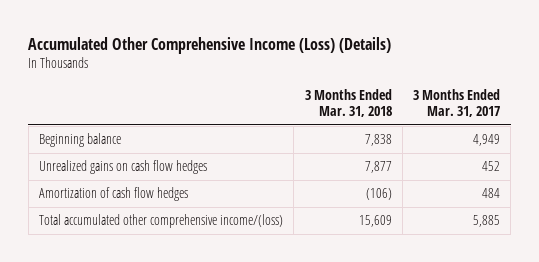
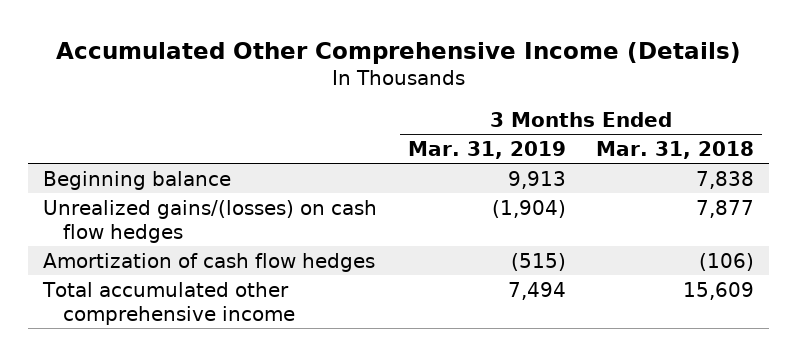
[28,36,392,54] Accumulated Other Comprehensive Income (Loss) (Details) -> [55,41,741,64] Accumulated Other Comprehensive Income (Details)
[413,88,501,118] 3 Months Ended Mar. 31, 2017 -> none
none -> [407,140,566,159] Mar. 31, 2019
[39,160,208,175] Unrealized gains on cash flow hedges -> [43,199,378,243] Unrealized gains/(losses) on cash flow hedges
[39,214,284,229] Total accumulated other comprehensive income/(loss) -> [42,281,295,325] Total accumulated other comprehensive income

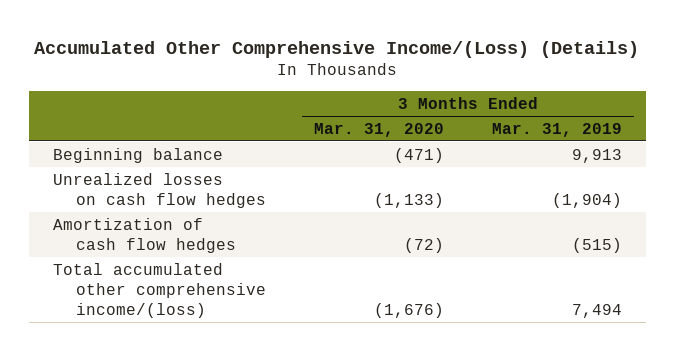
[55,41,741,64] Accumulated Other Comprehensive Income (Details) -> [34,40,640,58] Accumulated Other Comprehensive Income/(Loss) (Details)
[595,140,754,159] Mar. 31, 2018 -> none
none -> [314,122,445,137] Mar. 31, 2020
[43,199,378,243] Unrealized gains/(losses) on cash flow hedges -> [52,172,266,208] Unrealized losses on cash flow hedges
[42,281,295,325] Total accumulated other comprehensive income -> [52,262,266,318] Total accumulated other comprehensive income/(loss)

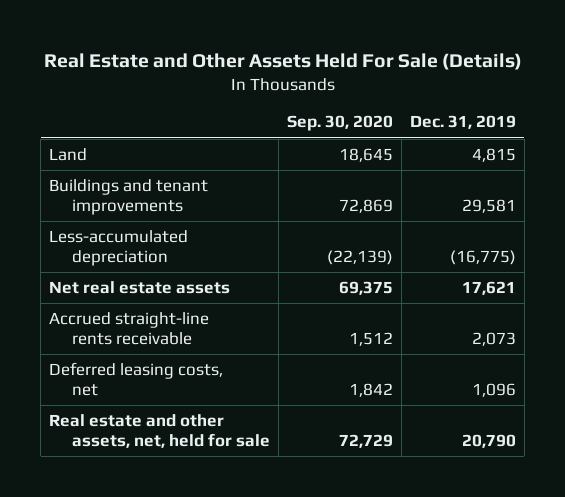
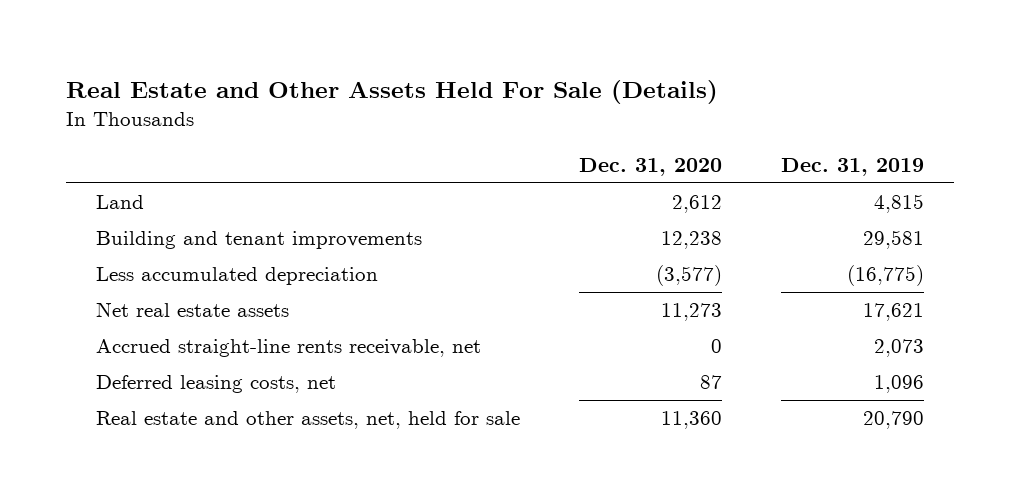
[286,115,393,132] Sep. 30, 2020 -> none
none -> [578,158,722,177] Dec. 31, 2020
[49,179,209,215] Buildings and tenant improvements -> [95,231,422,250] Building and tenant improvements
[49,230,189,266] Less-accumulated depreciation -> [95,267,378,286] Less accumulated depreciation
[49,312,210,345] Accrued straight-line rents receivable -> [95,339,481,358] Accrued straight-line rents receivable, net

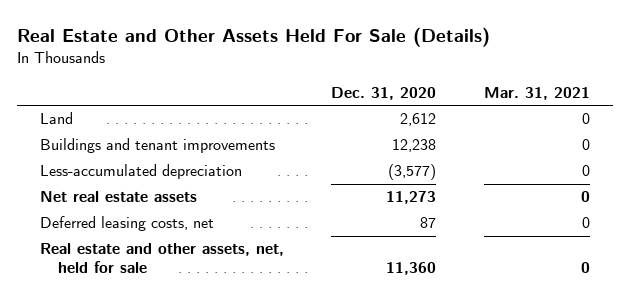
[780,158,924,177] Dec. 31, 2019 -> none
none -> [483,86,590,100] Mar. 31, 2021
[95,231,422,250] Building and tenant improvements -> [40,138,276,154] Buildings and tenant improvements
[95,267,378,286] Less accumulated depreciation -> [40,164,243,180] Less-accumulated depreciation
[95,339,481,358] Accrued straight-line rents receivable, net -> none

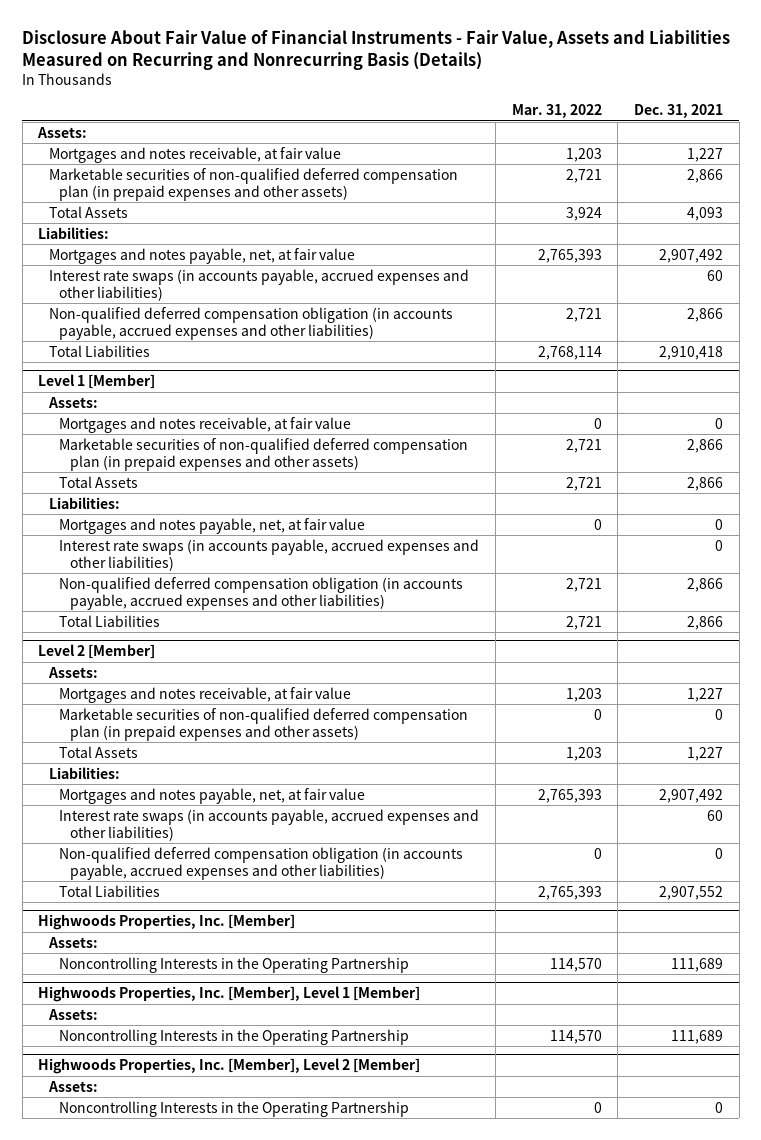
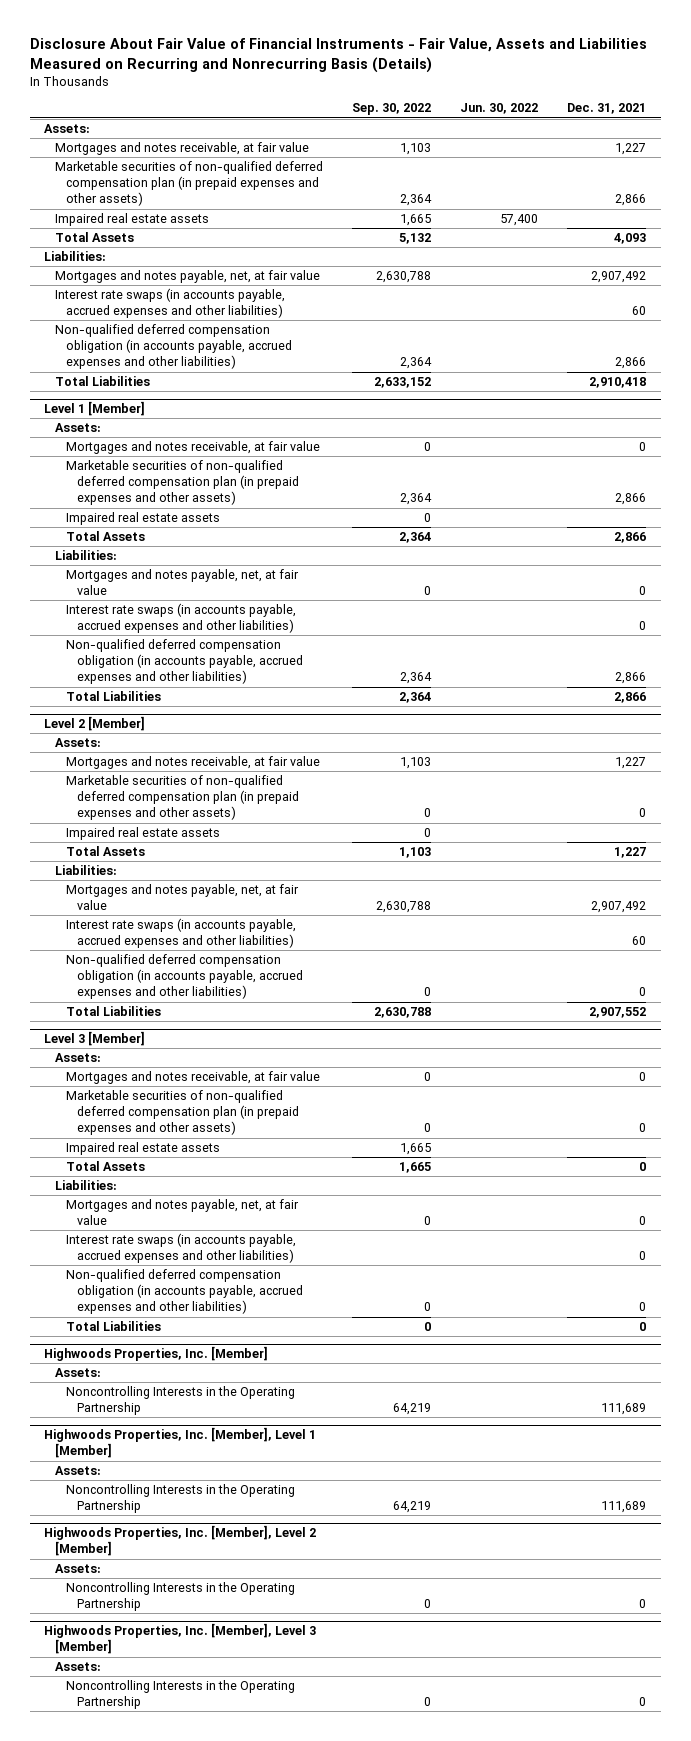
[511,104,602,119] Mar. 31, 2022 -> none
none -> [352,103,432,116] Sep. 30, 2022
none -> [460,103,539,115] Jun. 30, 2022
none -> [55,213,210,227] Impaired real estate assets
none -> [66,512,221,526] Impaired real estate assets
none -> [66,827,221,841] Impaired real estate assets
none -> [44,1031,146,1047] Level 3 [Member]
none -> [55,1053,102,1063] Assets:
none -> [66,1071,321,1085] Mortgages and notes receivable, at fair value
none -> [66,1090,300,1136] Marketable securities of non-qualified deferred compensation plan (in prepaid expenses and other assets)
none -> [66,1142,221,1156] Impaired real estate assets
none -> [66,1161,146,1172] Total Assets
none -> [55,1180,118,1191] Liabilities:
none -> [66,1199,300,1226] Mortgages and notes payable, net, at fair value
none -> [66,1233,297,1264] Interest rate swaps (in accounts payable, accrued expenses and other liabilities)
none -> [66,1269,304,1315] Non-qualified deferred compensation obligation (in accounts payable, accrued expenses and other liabilities)
none -> [66,1321,162,1332] Total Liabilities
none -> [44,1623,317,1655] Highwoods Properties, Inc. [Member], Level 3 [Member]
none -> [55,1662,102,1672] Assets:
none -> [66,1680,296,1710] Noncontrolling Interests in the Operating Partnership

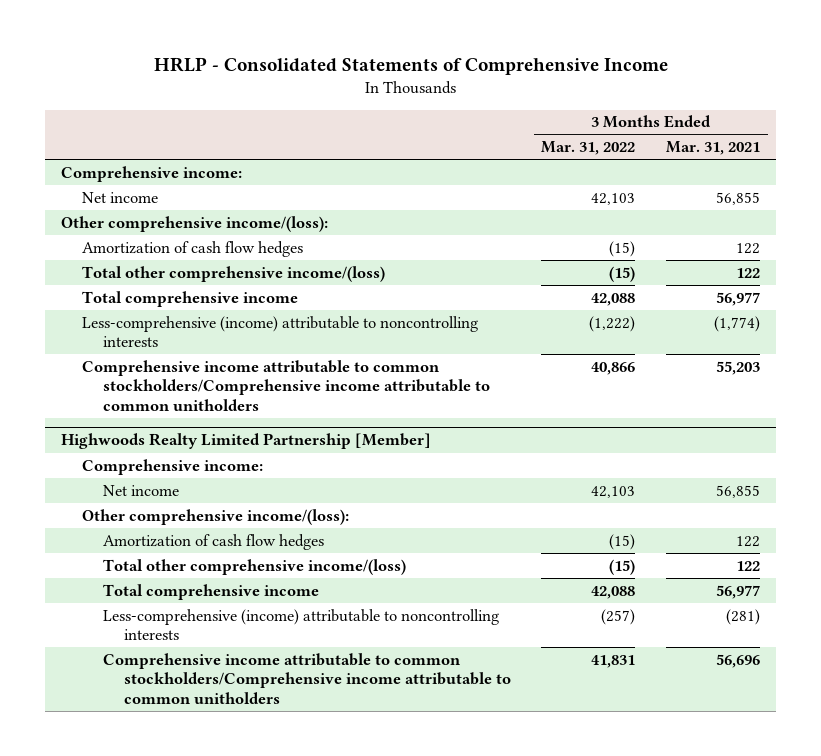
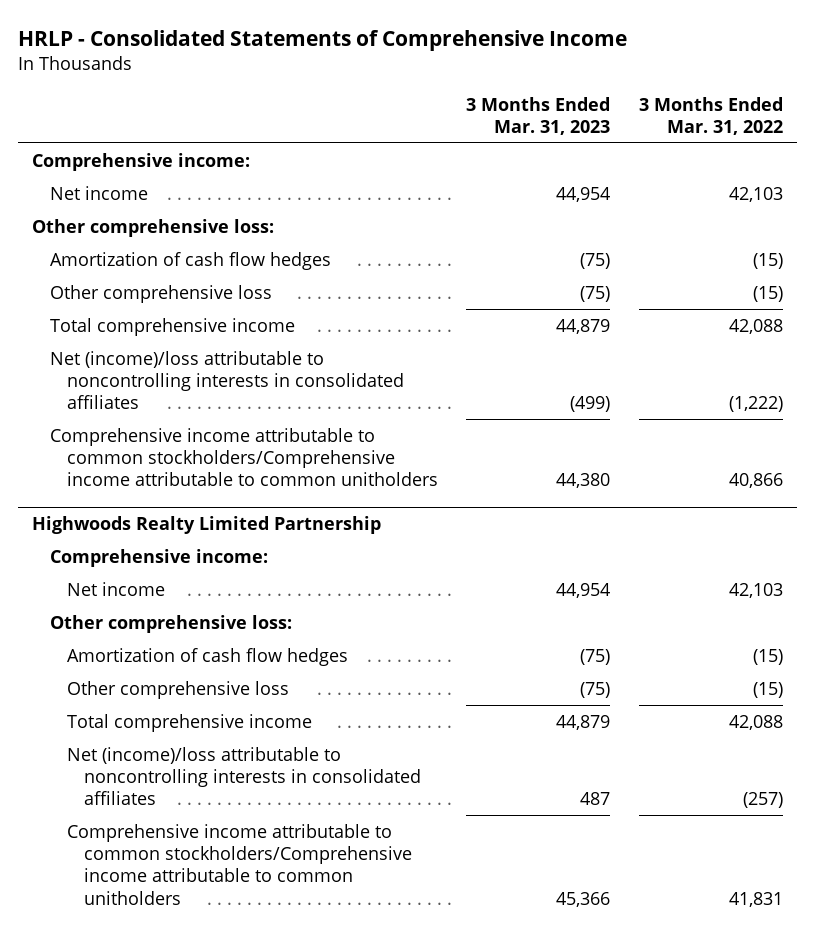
[666,141,761,156] Mar. 31, 2021 -> none
none -> [466,96,611,135] 3 Months Ended Mar. 31, 2023
[60,215,328,232] Other comprehensive income/(loss): -> [32,218,275,237] Other comprehensive loss:
[81,265,385,282] Total other comprehensive income/(loss) -> [49,284,272,303] Other comprehensive loss
[81,315,478,348] Less-comprehensive (income) attributable to noncontrolling interests -> [49,350,404,410] Net (income)/loss attributable to noncontrolling interests in consolidated affiliates
[60,433,431,450] Highwoods Realty Limited Partnership [Member] -> [32,515,382,534] Highwoods Realty Limited Partnership
[81,508,349,525] Other comprehensive income/(loss): -> [49,614,292,633] Other comprehensive loss:
[102,558,406,575] Total other comprehensive income/(loss) -> [66,680,289,699] Other comprehensive loss
[102,608,499,641] Less-comprehensive (income) attributable to noncontrolling interests -> [66,746,422,806] Net (income)/loss attributable to noncontrolling interests in consolidated affiliates

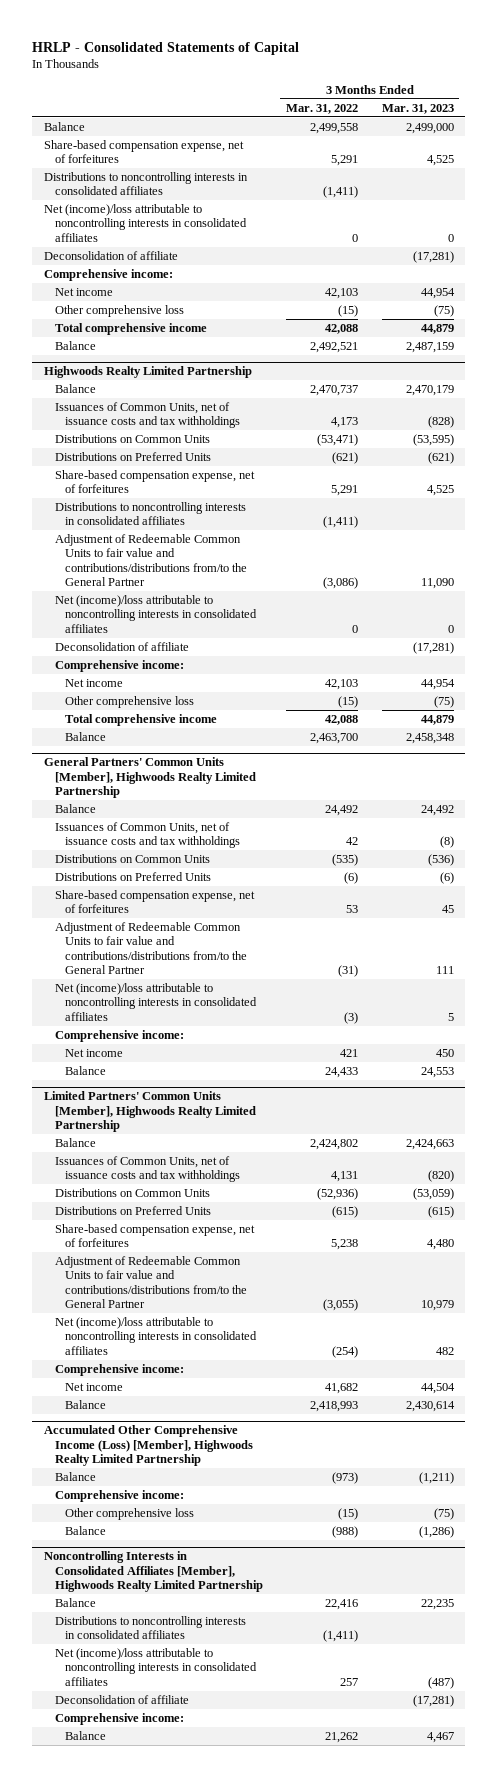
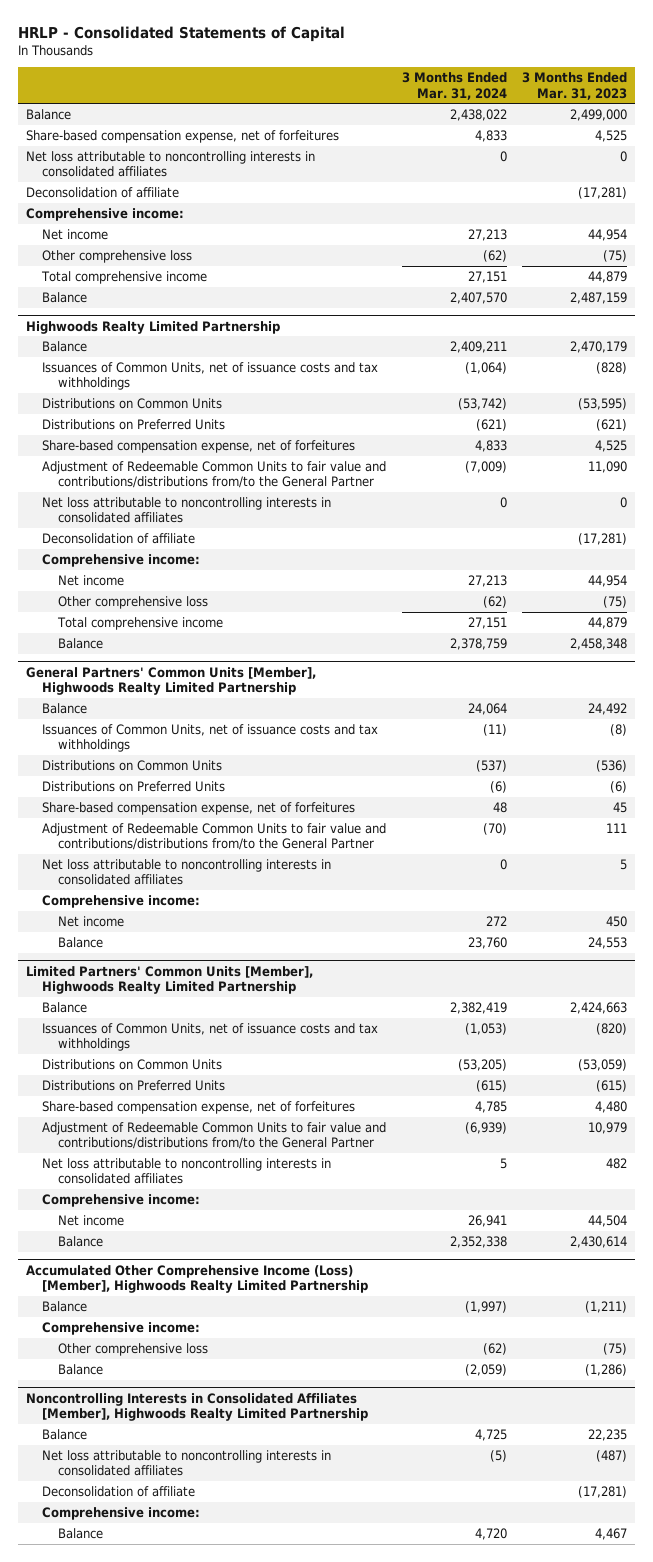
[286,103,359,114] Mar. 31, 2022 -> none
none -> [401,72,507,100] 3 Months Ended Mar. 31, 2024
[44,172,249,196] Distributions to noncontrolling interests in consolidated affiliates -> none
[44,204,247,242] Net (income)/loss attributable to noncontrolling interests in consolidated affiliates -> [26,150,316,178] Net loss attributable to noncontrolling interests in consolidated affiliates
[54,502,246,526] Distributions to noncontrolling interests in consolidated affiliates -> none
[54,595,257,633] Net (income)/loss attributable to noncontrolling interests in consolidated affiliates -> [42,496,332,524] Net loss attributable to noncontrolling interests in consolidated affiliates
[54,983,257,1021] Net (income)/loss attributable to noncontrolling interests in consolidated affiliates -> [42,858,332,886] Net loss attributable to noncontrolling interests in consolidated affiliates
[54,1317,257,1355] Net (income)/loss attributable to noncontrolling interests in consolidated affiliates -> [42,1157,332,1185] Net loss attributable to noncontrolling interests in consolidated affiliates
[54,1616,246,1640] Distributions to noncontrolling interests in consolidated affiliates -> none
[54,1648,257,1686] Net (income)/loss attributable to noncontrolling interests in consolidated affiliates -> [42,1449,332,1477] Net loss attributable to noncontrolling interests in consolidated affiliates

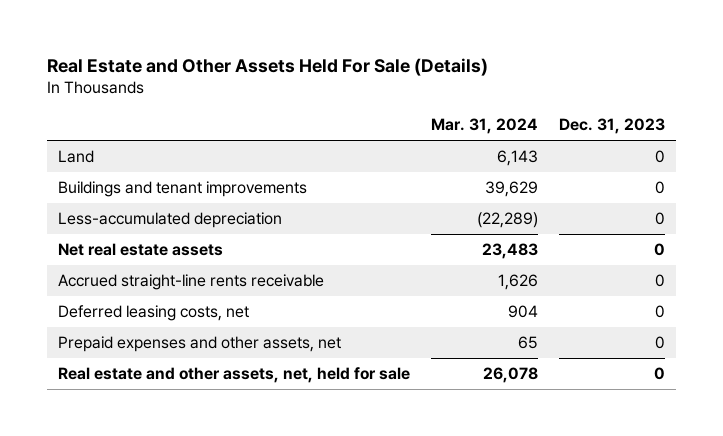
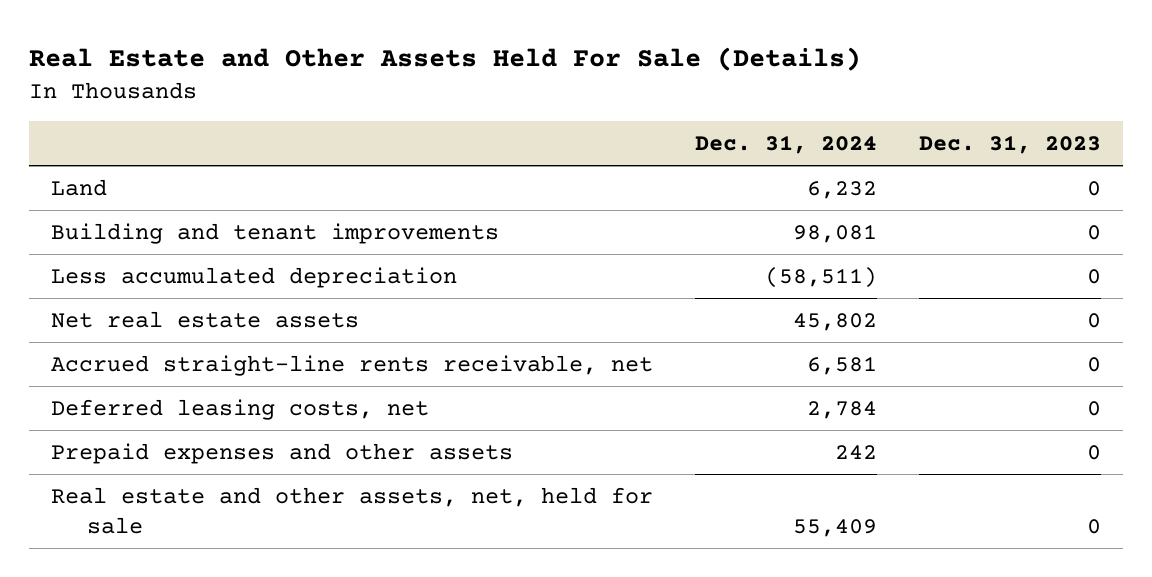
[431,118,539,135] Mar. 31, 2024 -> none
none -> [694,134,877,154] Dec. 31, 2024
[57,181,307,198] Buildings and tenant improvements -> [50,222,499,244] Building and tenant improvements
[57,212,282,229] Less-accumulated depreciation -> [50,266,457,288] Less accumulated depreciation
[57,274,324,291] Accrued straight-line rents receivable -> [50,354,653,376] Accrued straight-line rents receivable, net
[57,336,341,353] Prepaid expenses and other assets, net -> [50,442,513,464] Prepaid expenses and other assets

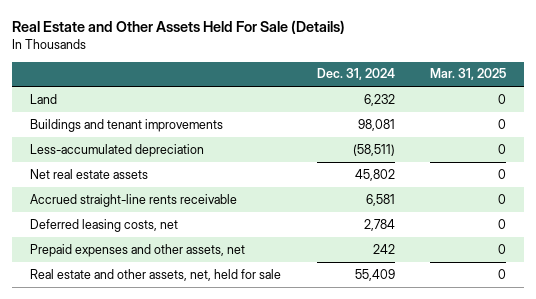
[919,134,1102,154] Dec. 31, 2023 -> none
none -> [430,68,507,81] Mar. 31, 2025
[50,222,499,244] Building and tenant improvements -> [29,118,223,132] Buildings and tenant improvements
[50,266,457,288] Less accumulated depreciation -> [29,143,204,157] Less-accumulated depreciation
[50,354,653,376] Accrued straight-line rents receivable, net -> [29,193,237,207] Accrued straight-line rents receivable
[50,442,513,464] Prepaid expenses and other assets -> [29,243,245,257] Prepaid expenses and other assets, net

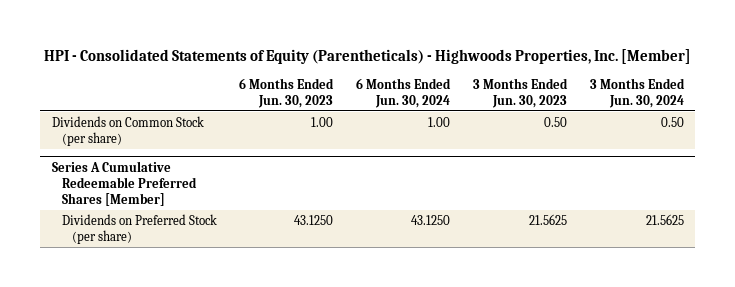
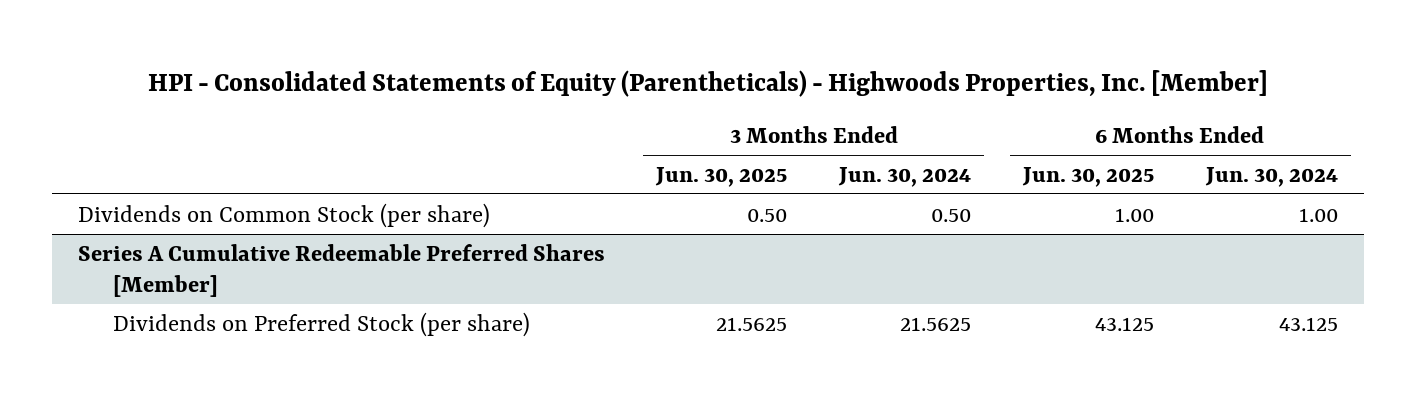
[239,77,335,108] 6 Months Ended Jun. 30, 2023 -> none
[473,77,569,108] 3 Months Ended Jun. 30, 2023 -> none
none -> [655,166,788,187] Jun. 30, 2025
none -> [1022,166,1155,187] Jun. 30, 2025
[411,215,451,226] 43.1250 -> [1278,316,1338,331] 43.125

